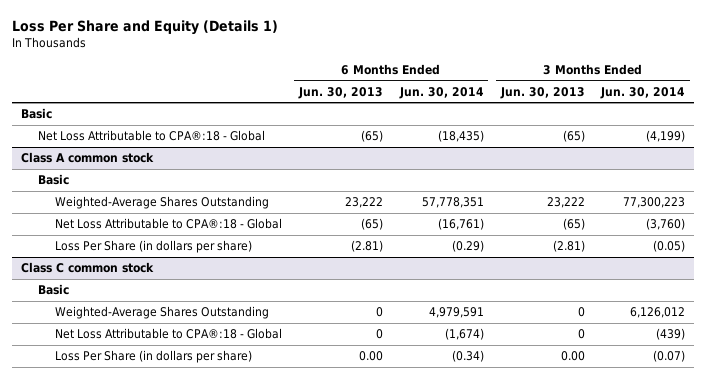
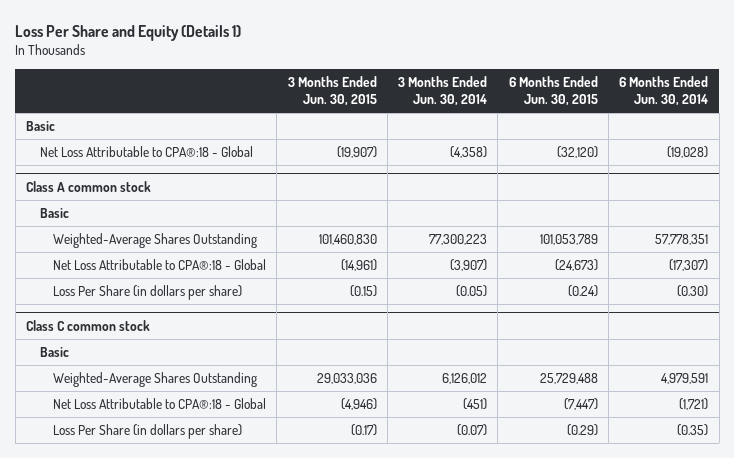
[297,86,383,99] Jun. 30, 2013 -> none
[499,86,585,99] Jun. 30, 2013 -> none
none -> [287,75,377,107] 3 Months Ended Jun. 30, 2015
none -> [508,75,598,107] 6 Months Ended Jun. 30, 2015
[437,130,484,143] (18,435) -> [667,146,709,159] (19,028)
[646,130,686,143] (4,199) -> [450,146,488,159] (4,358)
[437,218,484,231] (16,761) -> [669,259,709,272] (17,307)
[646,218,686,231] (3,760) -> [450,259,488,272] (3,907)
[451,240,484,253] (0.29) -> [677,285,709,298] (0.30)
[444,328,484,341] (1,674) -> [679,398,709,411] (1,721)
[656,328,686,341] (439) -> [463,398,488,411] (451)
[451,350,484,363] (0.34) -> [677,424,709,437] (0.35)

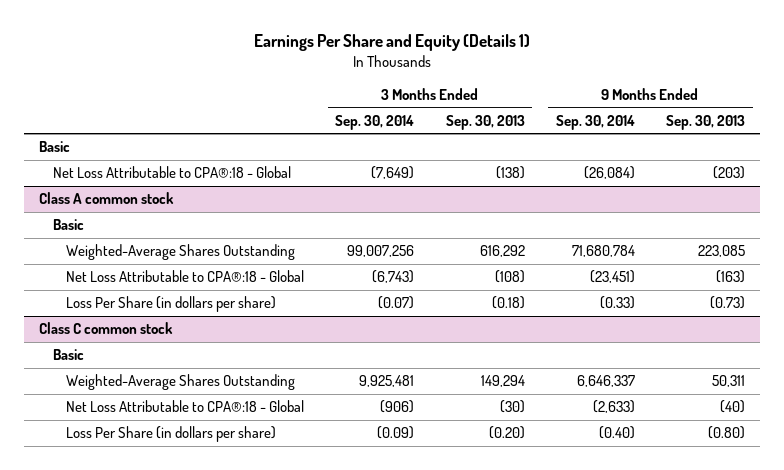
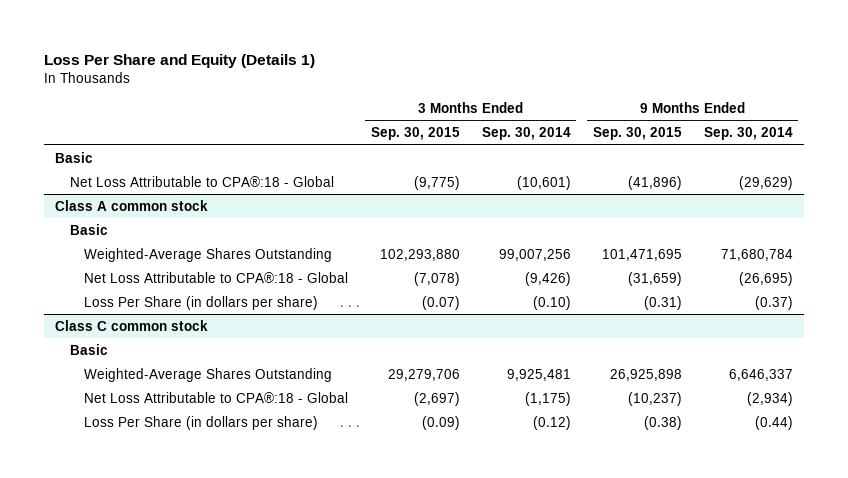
[254,33,531,51] Earnings Per Share and Equity (Details 1) -> [44,53,316,68] Loss Per Share and Equity (Details 1)
[445,114,525,130] Sep. 30, 2013 -> none
[665,114,745,130] Sep. 30, 2013 -> none
none -> [370,127,460,141] Sep. 30, 2015
none -> [592,127,682,141] Sep. 30, 2015
[371,166,415,180] (7,649) -> [516,175,571,190] (10,601)
[583,166,635,180] (26,084) -> [738,175,793,190] (29,629)
[372,270,415,284] (6,743) -> [524,271,571,286] (9,426)
[589,270,635,284] (23,451) -> [738,271,793,286] (26,695)
[378,296,415,310] (0.07) -> [532,295,571,310] (0.10)
[599,296,635,310] (0.33) -> [754,295,793,310] (0.37)
[380,400,415,414] (906) -> [524,391,571,406] (1,175)
[592,400,635,414] (2,633) -> [746,391,793,406] (2,934)
[377,426,415,440] (0.09) -> [532,415,571,430] (0.12)
[598,426,635,440] (0.40) -> [754,415,793,430] (0.44)

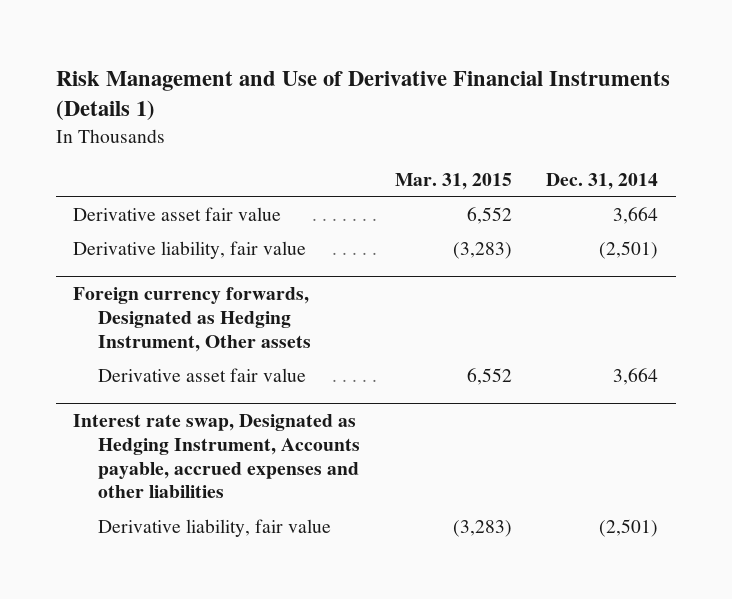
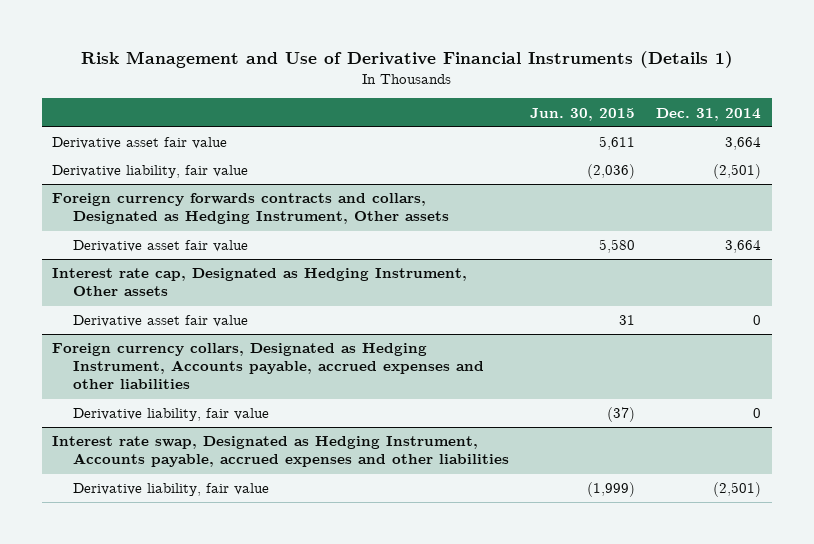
[394,172,512,190] Mar. 31, 2015 -> none
none -> [530,107,636,121] Jun. 30, 2015
[73,287,311,352] Foreign currency forwards, Designated as Hedging Instrument, Other assets -> [52,193,449,225] Foreign currency forwards contracts and collars, Designated as Hedging Instrument, Other assets
none -> [52,268,468,297] Interest rate cap, Designated as Hedging Instrument, Other assets
none -> [72,315,248,328] Derivative asset fair value
none -> [52,343,484,390] Foreign currency collars, Designated as Hedging Instrument, Accounts payable, accrued expenses and other liabilities
none -> [72,408,269,422] Derivative liability, fair value

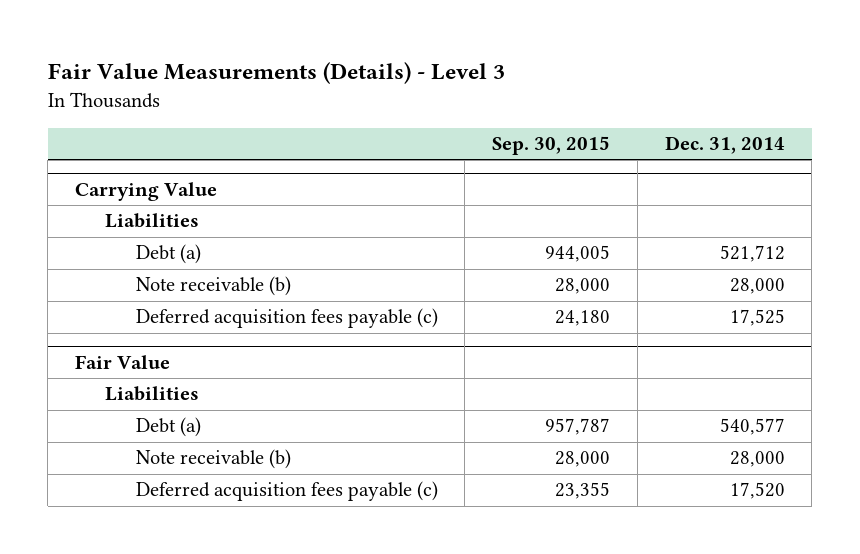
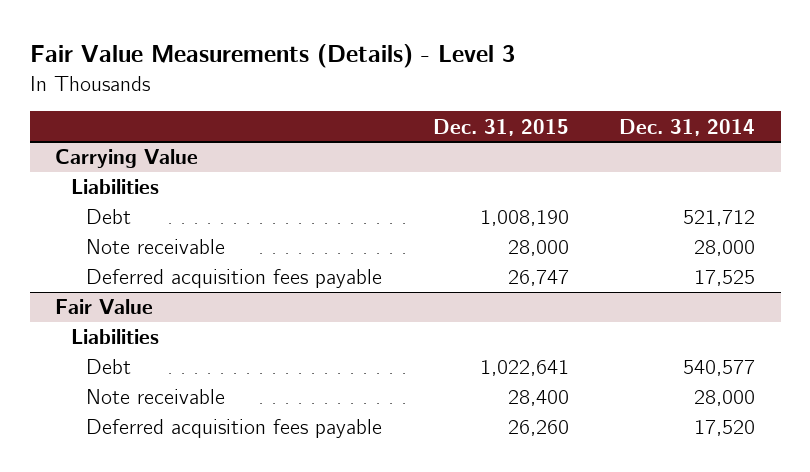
[492,136,611,156] Sep. 30, 2015 -> none
none -> [432,118,569,136] Dec. 31, 2015
[135,244,201,265] Debt (a) -> [86,209,132,225] Debt
[135,276,291,297] Note receivable (b) -> [86,239,226,255] Note receivable
[135,308,438,329] Deferred acquisition fees payable (c) -> [86,269,383,289] Deferred acquisition fees payable
[135,417,201,438] Debt (a) -> [86,359,132,375] Debt
[135,449,291,470] Note receivable (b) -> [86,389,226,405] Note receivable
[135,481,438,502] Deferred acquisition fees payable (c) -> [86,419,383,439] Deferred acquisition fees payable

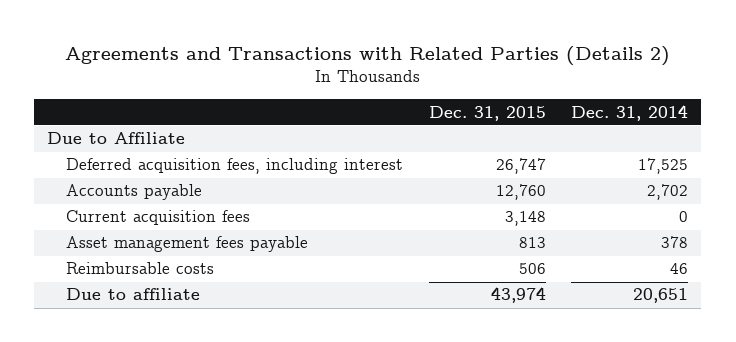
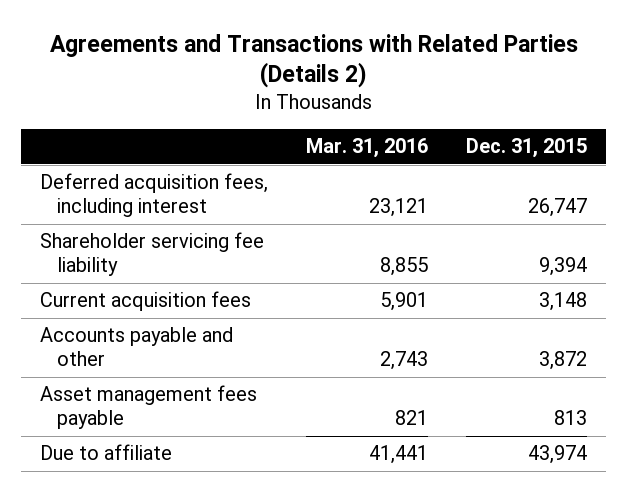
[571,104,689,121] Dec. 31, 2014 -> none
none -> [306,138,429,159] Mar. 31, 2016
[47,132,186,145] Due to Affiliate -> none
[65,184,202,201] Accounts payable -> none
none -> [39,232,264,277] Shareholder servicing fee liability
none -> [39,327,233,367] Accounts payable and other
[65,262,214,275] Reimbursable costs -> none

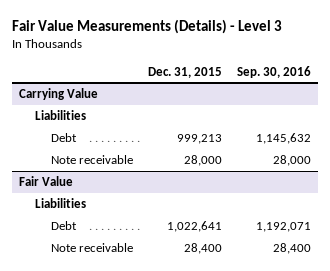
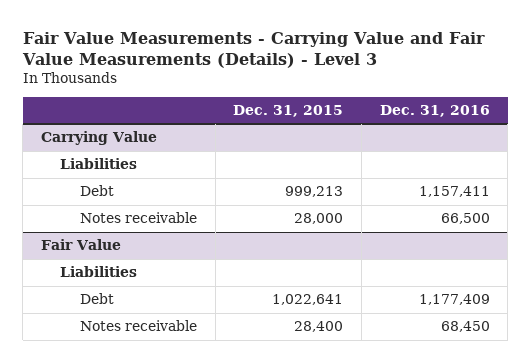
[11,19,282,35] Fair Value Measurements (Details) - Level 3 -> [21,31,485,68] Fair Value Measurements - Carrying Value and Fair Value Measurements (Details) - Level 3
[236,65,311,78] Sep. 30, 2016 -> none
none -> [379,105,490,118] Dec. 31, 2016
[50,154,133,164] Note receivable -> [79,212,197,224] Notes receivable
[50,242,133,252] Note receivable -> [79,320,197,332] Notes receivable

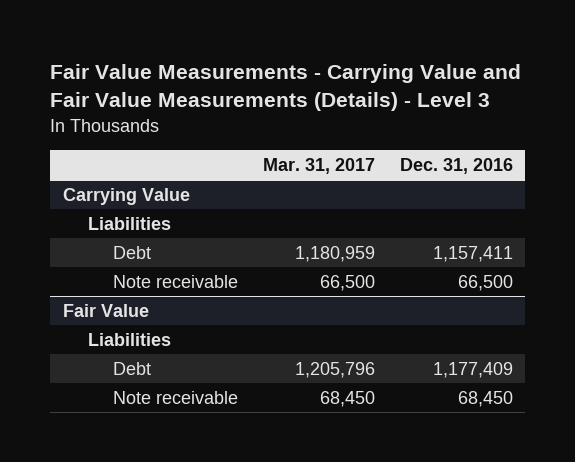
[233,105,344,118] Dec. 31, 2015 -> none
none -> [262,157,375,174] Mar. 31, 2017
[79,212,197,224] Notes receivable -> [113,275,239,289] Note receivable
[79,320,197,332] Notes receivable -> [113,391,239,405] Note receivable

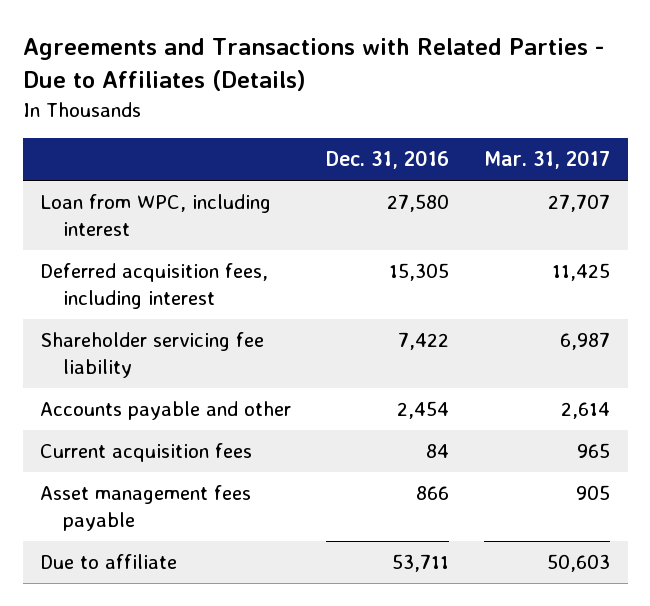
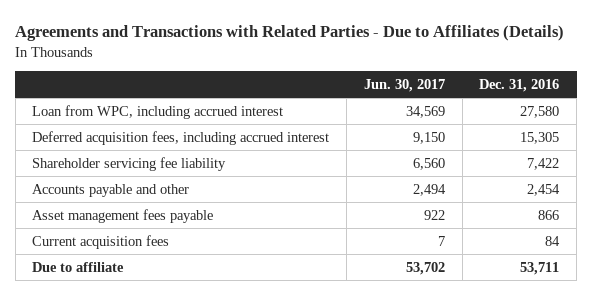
[484,150,611,170] Mar. 31, 2017 -> none
none -> [363,78,445,92] Jun. 30, 2017
[40,194,272,237] Loan from WPC, including interest -> [32,104,284,119] Loan from WPC, including accrued interest
[40,263,269,310] Deferred acquisition fees, including interest -> [32,130,330,145] Deferred acquisition fees, including accrued interest
[40,443,253,463] Current acquisition fees -> [32,234,170,249] Current acquisition fees

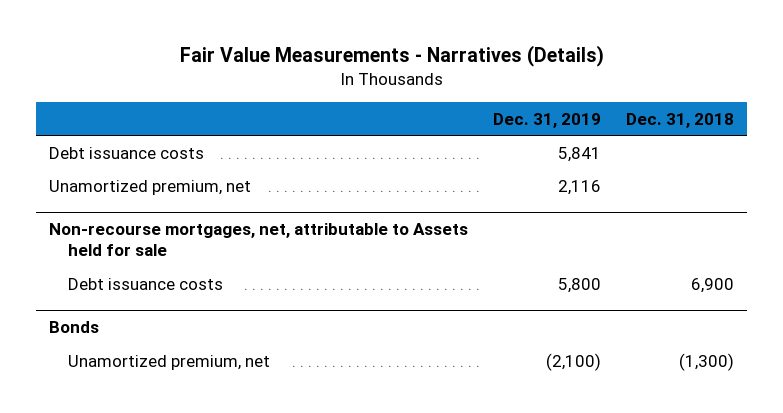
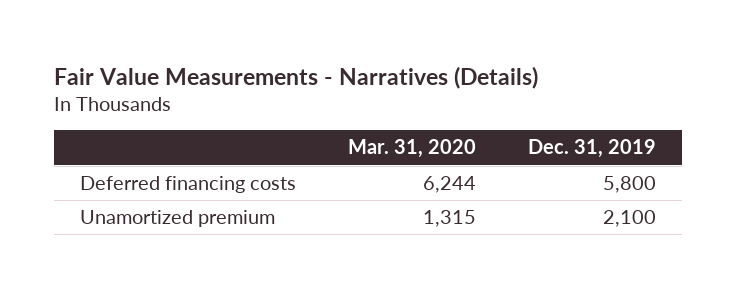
[626,112,735,128] Dec. 31, 2018 -> none
none -> [348,139,477,159] Mar. 31, 2020
[48,223,468,256] Non-recourse mortgages, net, attributable to Assets held for sale -> none
[67,277,223,290] Debt issuance costs -> none
[48,321,99,334] Bonds -> none
[67,354,270,370] Unamortized premium, net -> none
[48,146,204,159] Debt issuance costs -> [80,176,297,194] Deferred financing costs
[558,146,602,162] 5,841 -> [602,176,656,194] 5,800
[48,179,251,195] Unamortized premium, net -> [80,210,276,228] Unamortized premium
[558,179,602,195] 2,116 -> [602,210,656,228] 2,100

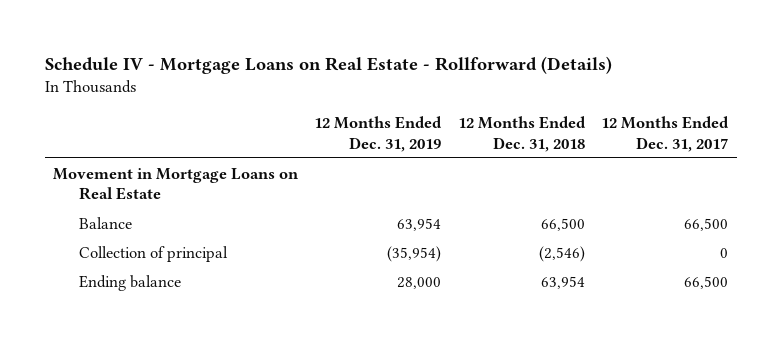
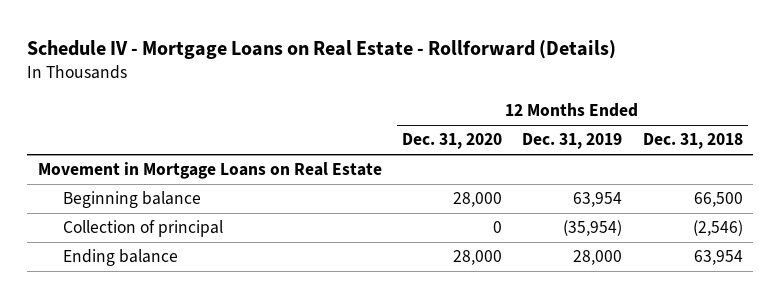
[601,116,730,152] 12 Months Ended Dec. 31, 2017 -> none
none -> [401,133,502,150] Dec. 31, 2020
[78,217,132,230] Balance -> [63,191,202,209] Beginning balance

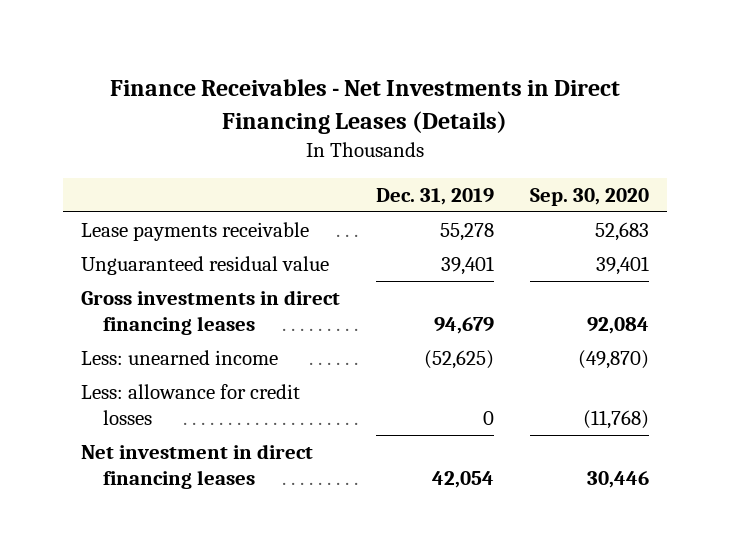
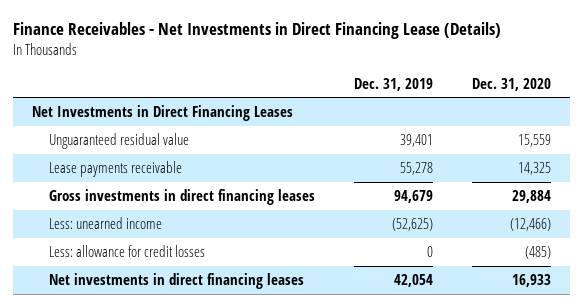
[109,78,620,134] Finance Receivables - Net Investments in Direct Financing Leases (Details) -> [12,22,501,40] Finance Receivables - Net Investments in Direct Financing Lease (Details)
[529,187,649,206] Sep. 30, 2020 -> none
none -> [471,77,551,91] Dec. 31, 2020
none -> [32,104,294,121] Net Investments in Direct Financing Leases
[80,221,309,241] Lease payments receivable -> [48,160,182,177] Lease payments receivable
[80,443,313,490] Net investment in direct financing leases -> [48,272,304,289] Net investments in direct financing leases

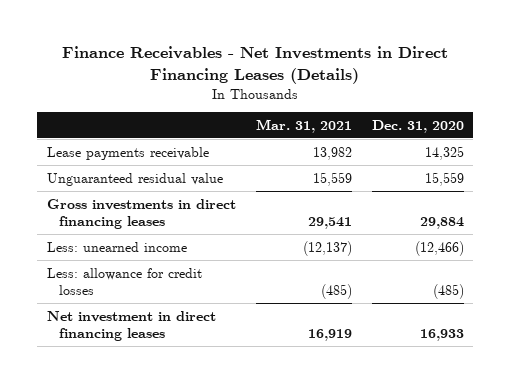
[12,22,501,40] Finance Receivables - Net Investments in Direct Financing Lease (Details) -> [62,46,449,84] Finance Receivables - Net Investments in Direct Financing Leases (Details)
[353,77,433,91] Dec. 31, 2019 -> none
none -> [255,118,352,133] Mar. 31, 2021
[32,104,294,121] Net Investments in Direct Financing Leases -> none
[48,132,189,149] Unguaranteed residual value -> [46,172,223,186] Unguaranteed residual value
[48,272,304,289] Net investments in direct financing leases -> [46,310,216,341] Net investment in direct financing leases

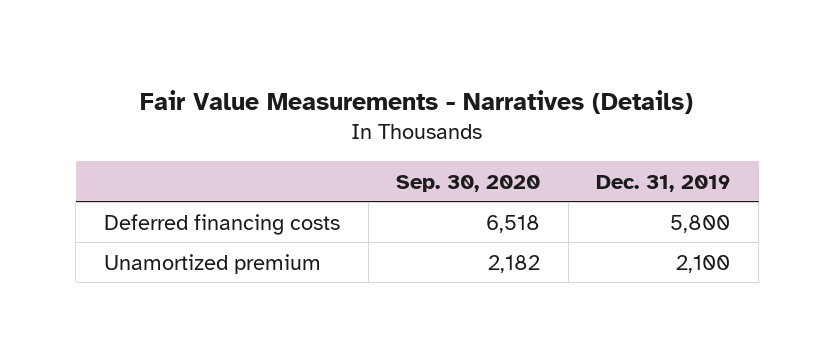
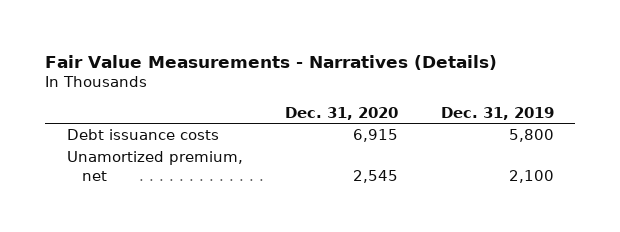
[396,174,541,192] Sep. 30, 2020 -> none
none -> [285,106,399,120] Dec. 31, 2020
[103,213,340,235] Deferred financing costs -> [66,129,219,141] Debt issuance costs
[103,253,321,274] Unamortized premium -> [66,151,243,181] Unamortized premium, net

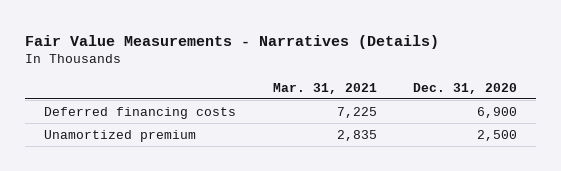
[440,106,554,120] Dec. 31, 2019 -> none
none -> [272,82,377,94] Mar. 31, 2021
[66,129,219,141] Debt issuance costs -> [43,106,236,119] Deferred financing costs
[353,129,399,143] 6,915 -> [477,106,518,118] 6,900
[66,151,243,181] Unamortized premium, net -> [43,129,196,142] Unamortized premium
[353,169,399,183] 2,545 -> [477,129,518,141] 2,500

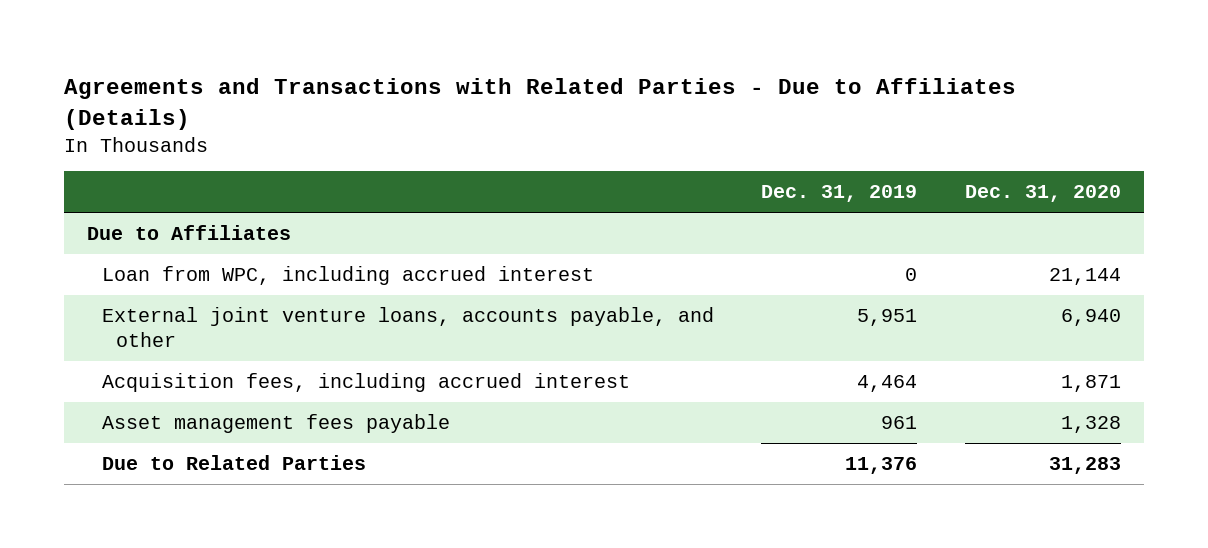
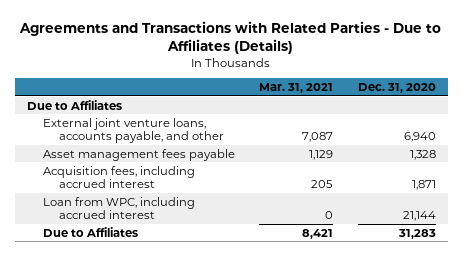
[761,185,918,203] Dec. 31, 2019 -> none
none -> [259,82,334,93] Mar. 31, 2021
[101,372,630,392] Acquisition fees, including accrued interest -> [42,165,195,189] Acquisition fees, including accrued interest
[101,265,594,285] Loan from WPC, including accrued interest -> [42,196,195,220] Loan from WPC, including accrued interest
[101,454,366,470] Due to Related Parties -> [42,226,138,237] Due to Affiliates

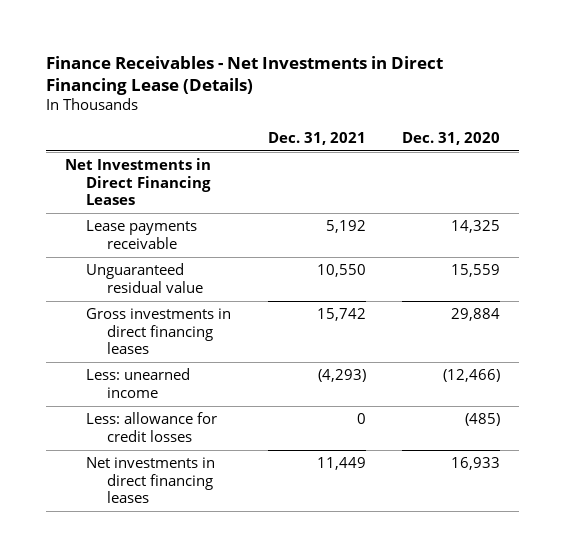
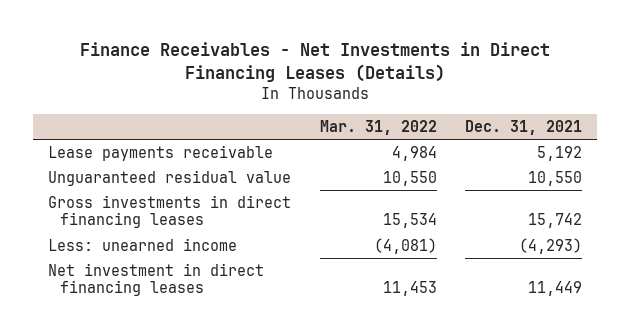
[46,55,444,95] Finance Receivables - Net Investments in Direct Financing Lease (Details) -> [80,42,551,83] Finance Receivables - Net Investments in Direct Financing Leases (Details)
[402,131,501,145] Dec. 31, 2020 -> none
none -> [319,120,437,136] Mar. 31, 2022
[64,158,212,206] Net Investments in Direct Financing Leases -> none
[86,412,218,442] Less: allowance for credit losses -> none
[86,457,216,504] Net investments in direct financing leases -> [47,263,264,297] Net investment in direct financing leases

